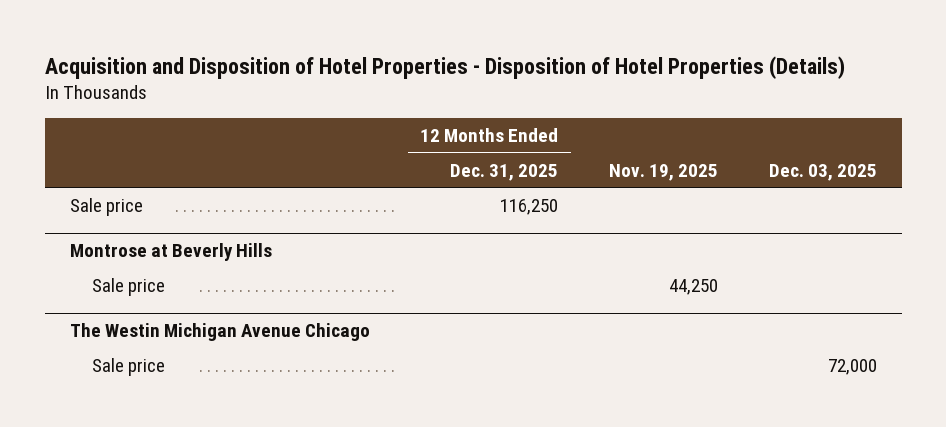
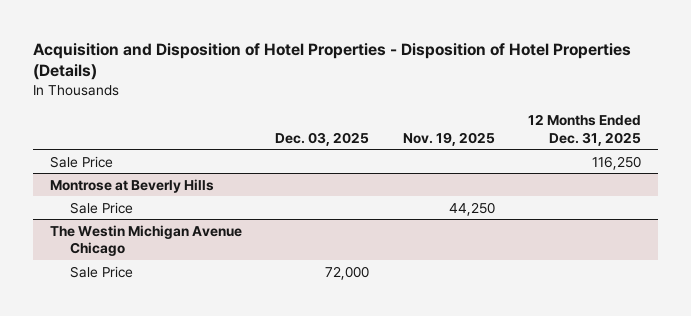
[69,197,143,216] Sale price -> [49,155,113,168] Sale Price
[92,277,166,296] Sale price -> [69,201,133,214] Sale Price
[92,357,166,376] Sale price -> [69,265,133,278] Sale Price

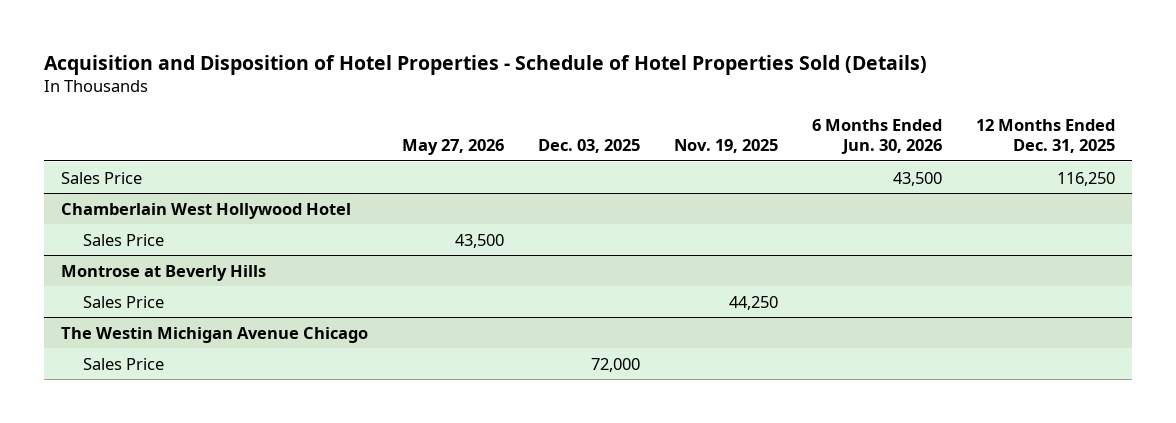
[33,42,632,81] Acquisition and Disposition of Hotel Properties - Disposition of Hotel Properties (Details) -> [43,54,927,75] Acquisition and Disposition of Hotel Properties - Schedule of Hotel Properties Sold (Details)
none -> [401,139,504,156] May 27, 2026
none -> [812,118,943,155] 6 Months Ended Jun. 30, 2026
[49,155,113,168] Sale Price -> [60,171,142,184] Sales Price
none -> [60,202,351,219] Chamberlain West Hollywood Hotel
none -> [82,233,164,246] Sales Price
[69,201,133,214] Sale Price -> [82,295,164,308] Sales Price
[69,265,133,278] Sale Price -> [82,357,164,370] Sales Price

